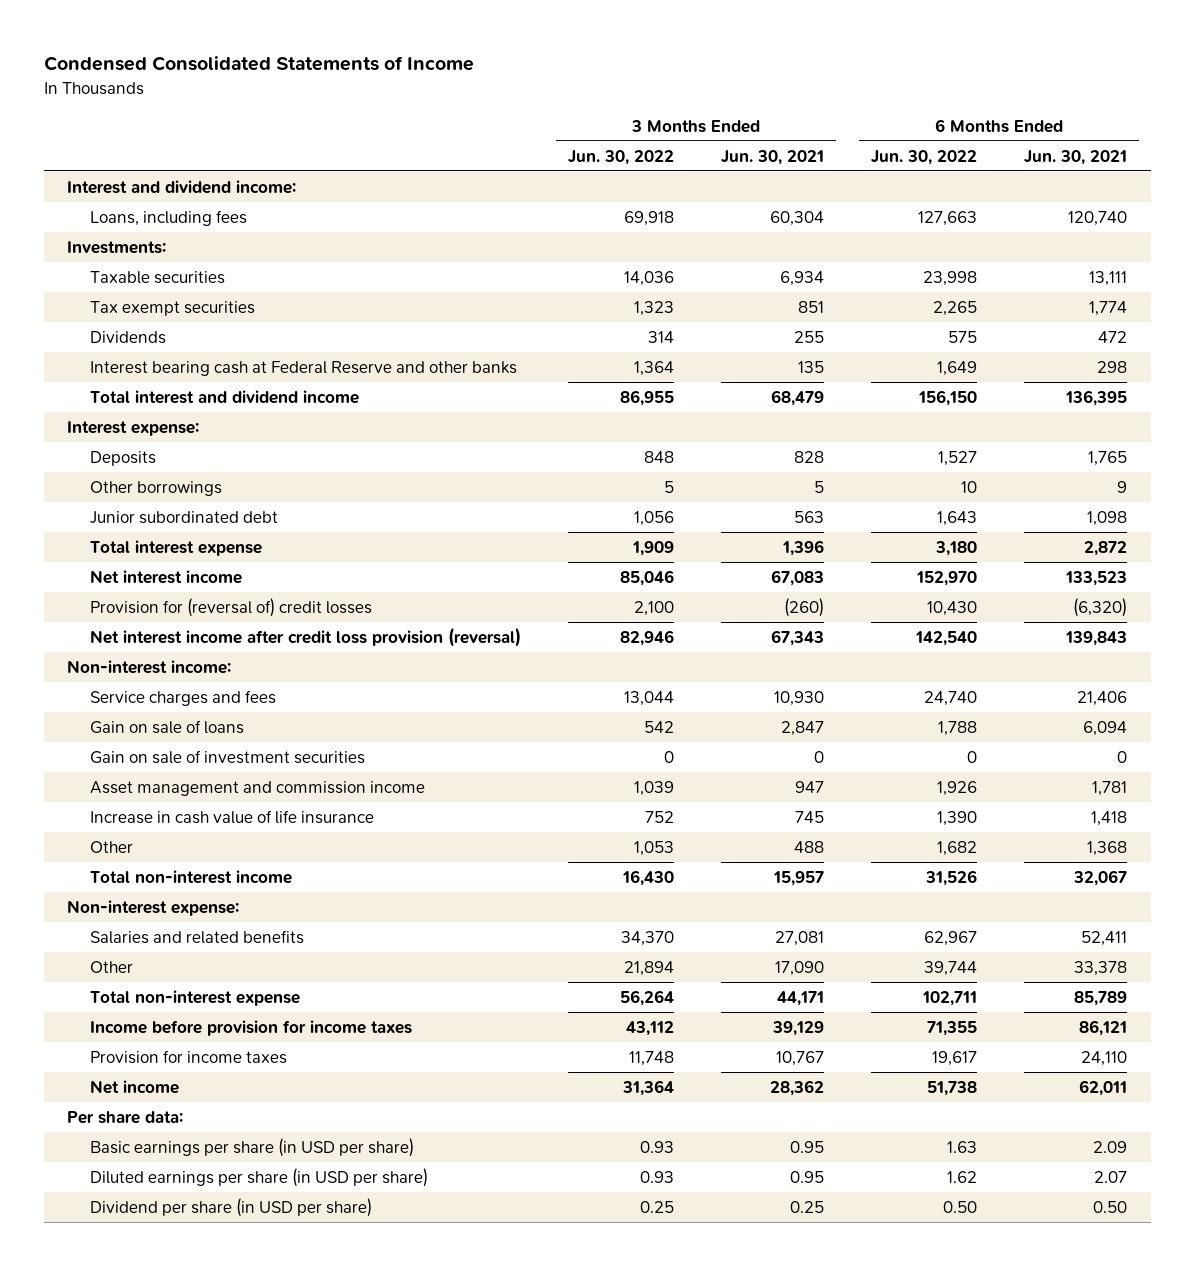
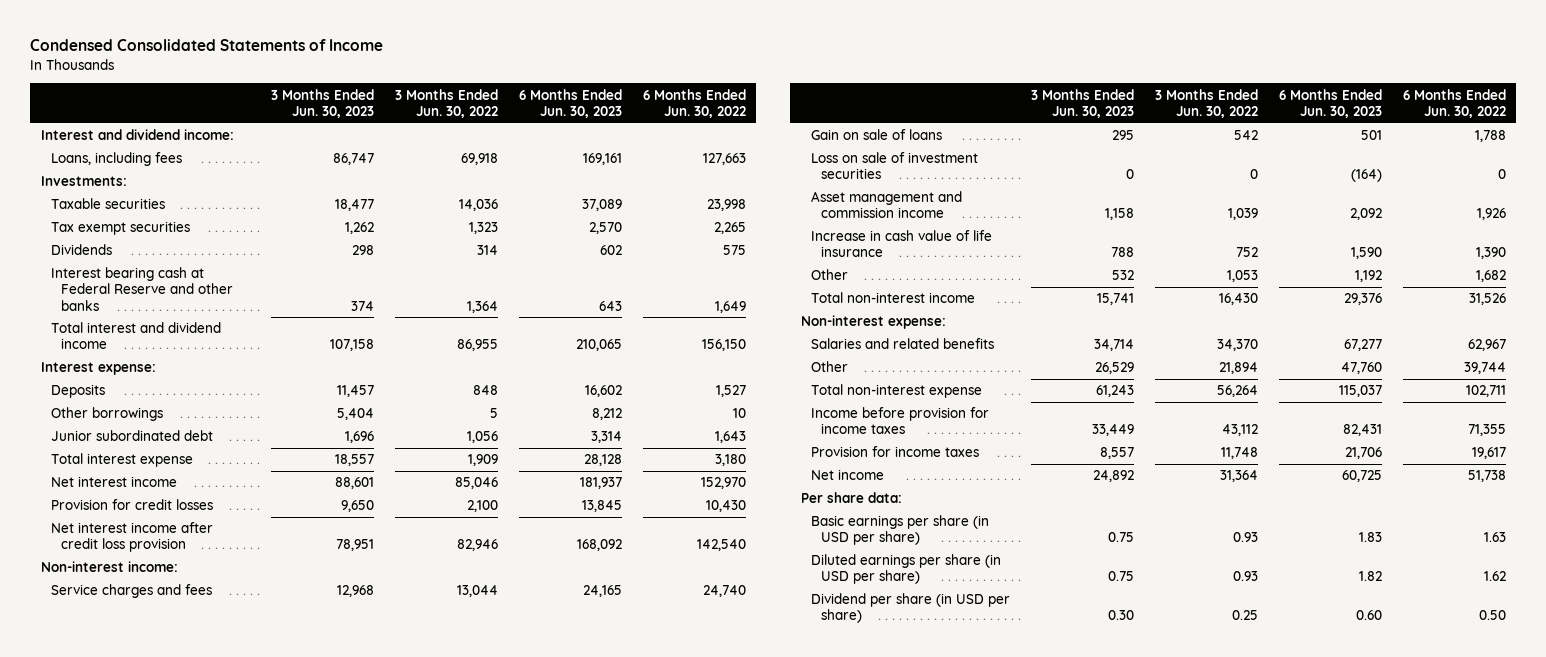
[721,149,825,165] Jun. 30, 2021 -> none
[1024,149,1128,165] Jun. 30, 2021 -> none
none -> [270,88,374,118] 3 Months Ended Jun. 30, 2023
none -> [518,88,622,118] 6 Months Ended Jun. 30, 2023
[89,597,372,617] Provision for (reversal of) credit losses -> [50,499,213,511] Provision for credit losses
[89,626,521,647] Net interest income after credit loss provision (reversal) -> [50,522,213,553] Net interest income after credit loss provision
[89,749,365,764] Gain on sale of investment securities -> [811,152,979,180] Loss on sale of investment securities

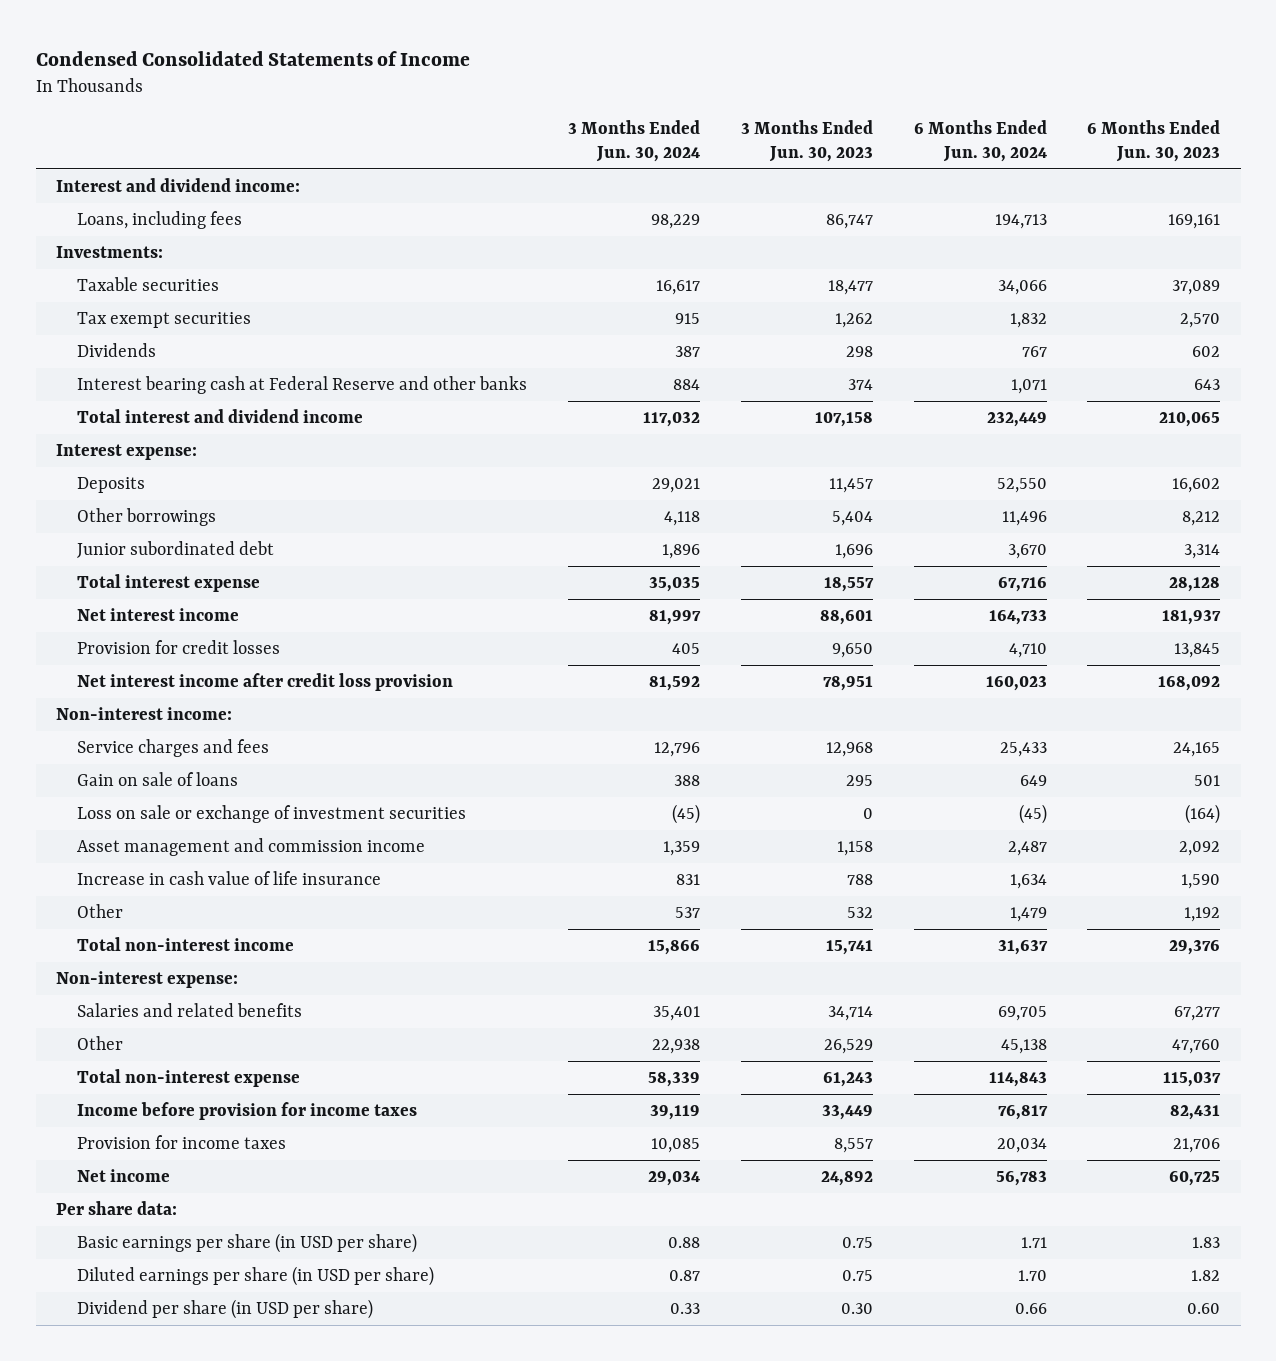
[394,88,498,118] 3 Months Ended Jun. 30, 2022 -> none
[642,88,746,118] 6 Months Ended Jun. 30, 2022 -> none
none -> [568,119,701,162] 3 Months Ended Jun. 30, 2024
none -> [913,119,1047,162] 6 Months Ended Jun. 30, 2024
[811,152,979,180] Loss on sale of investment securities -> [77,804,467,823] Loss on sale or exchange of investment securities

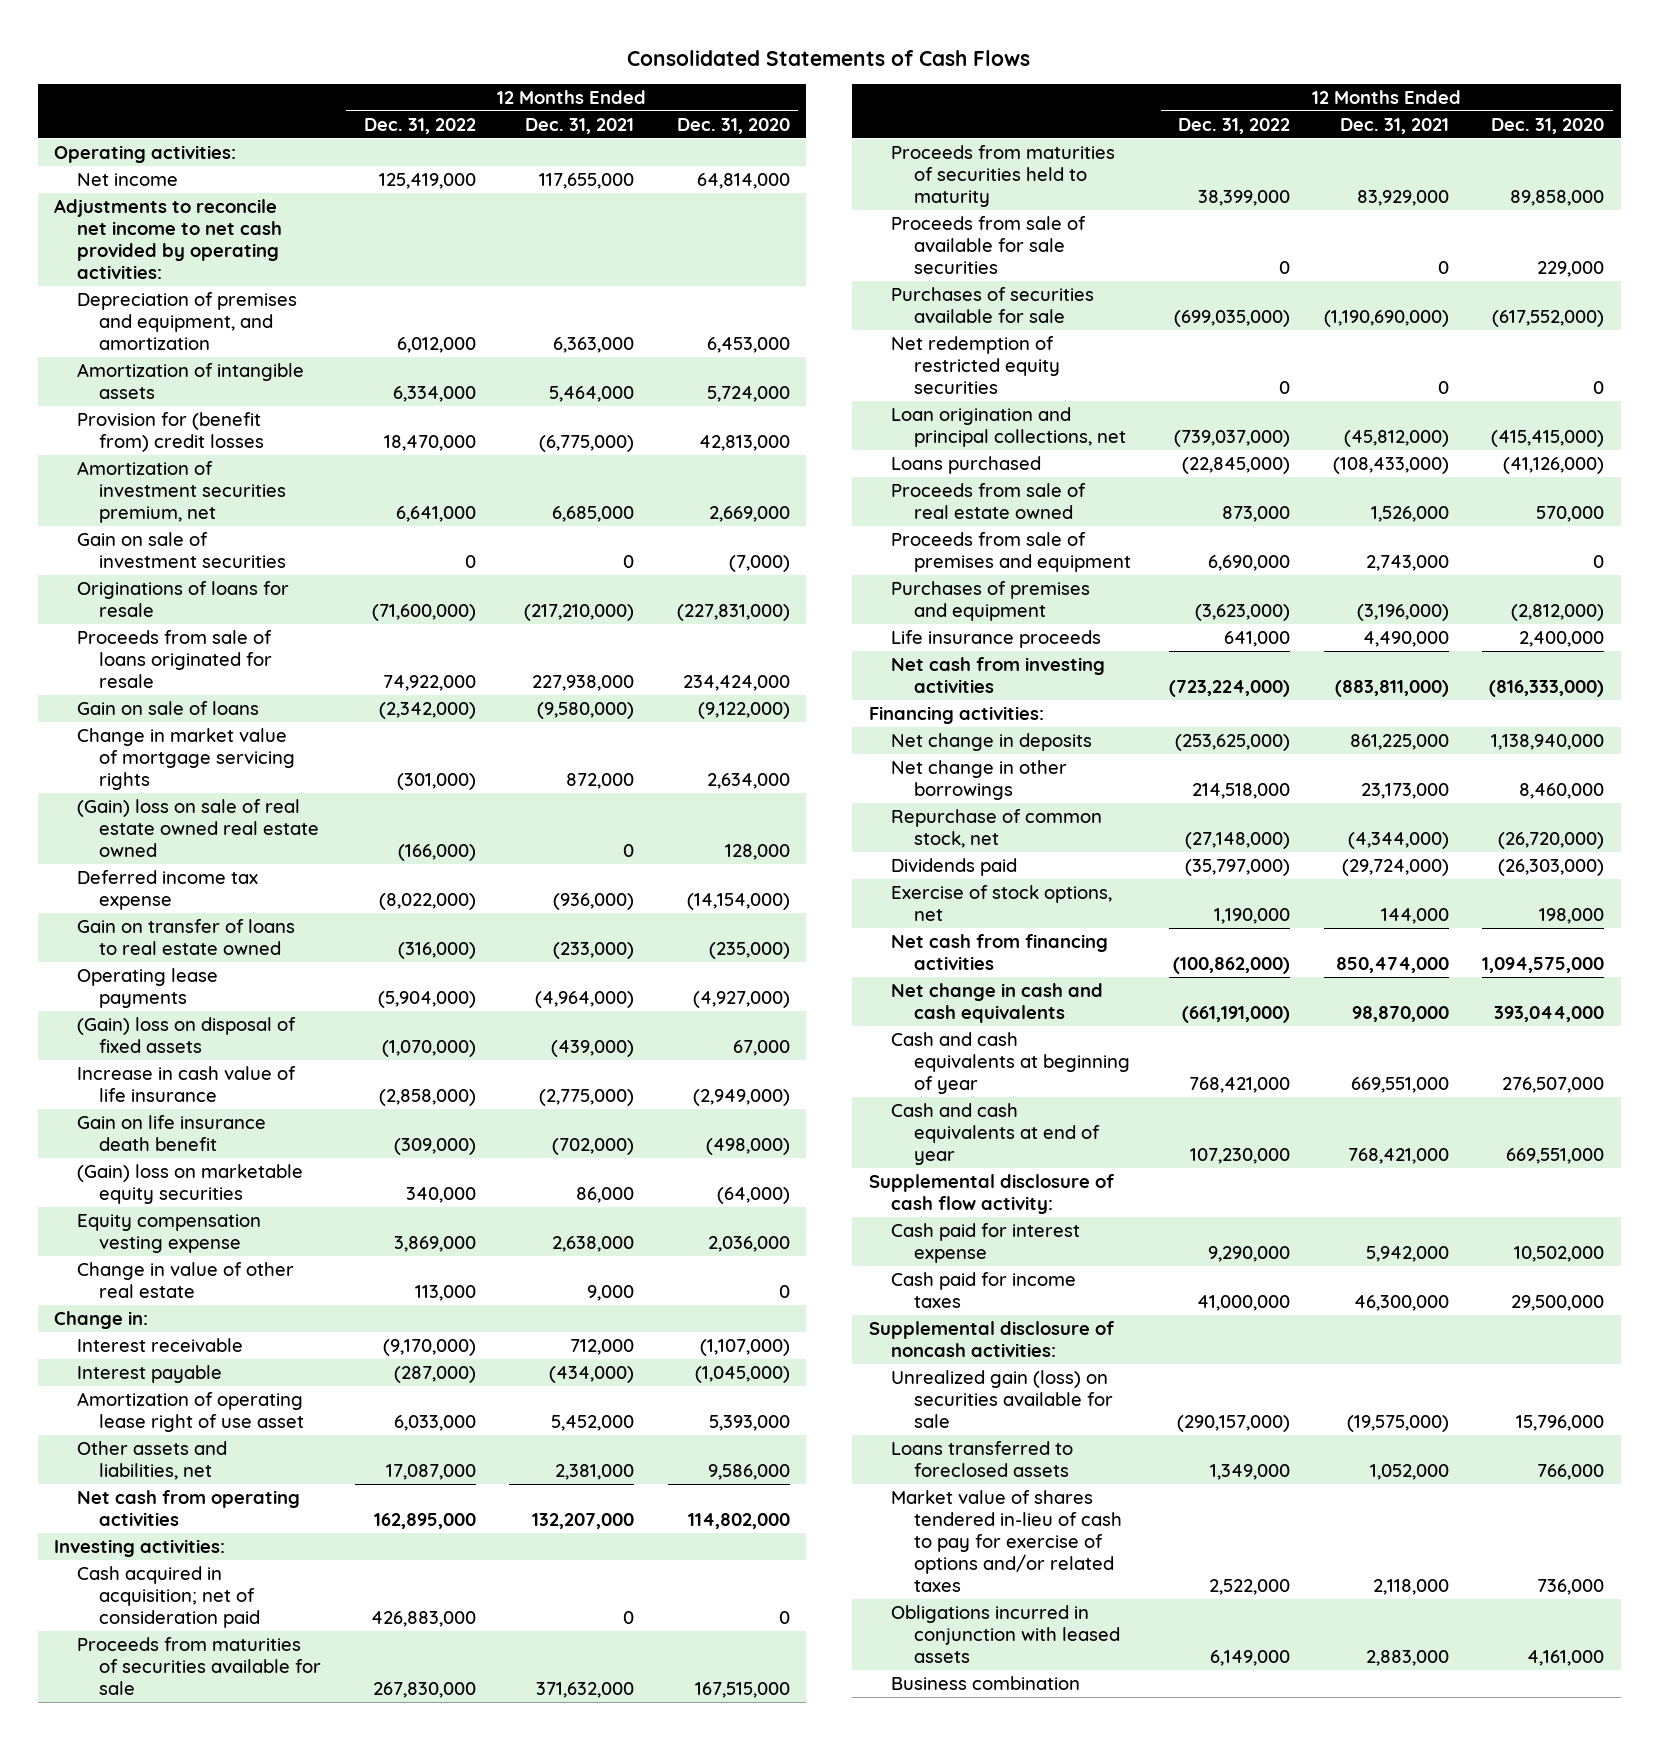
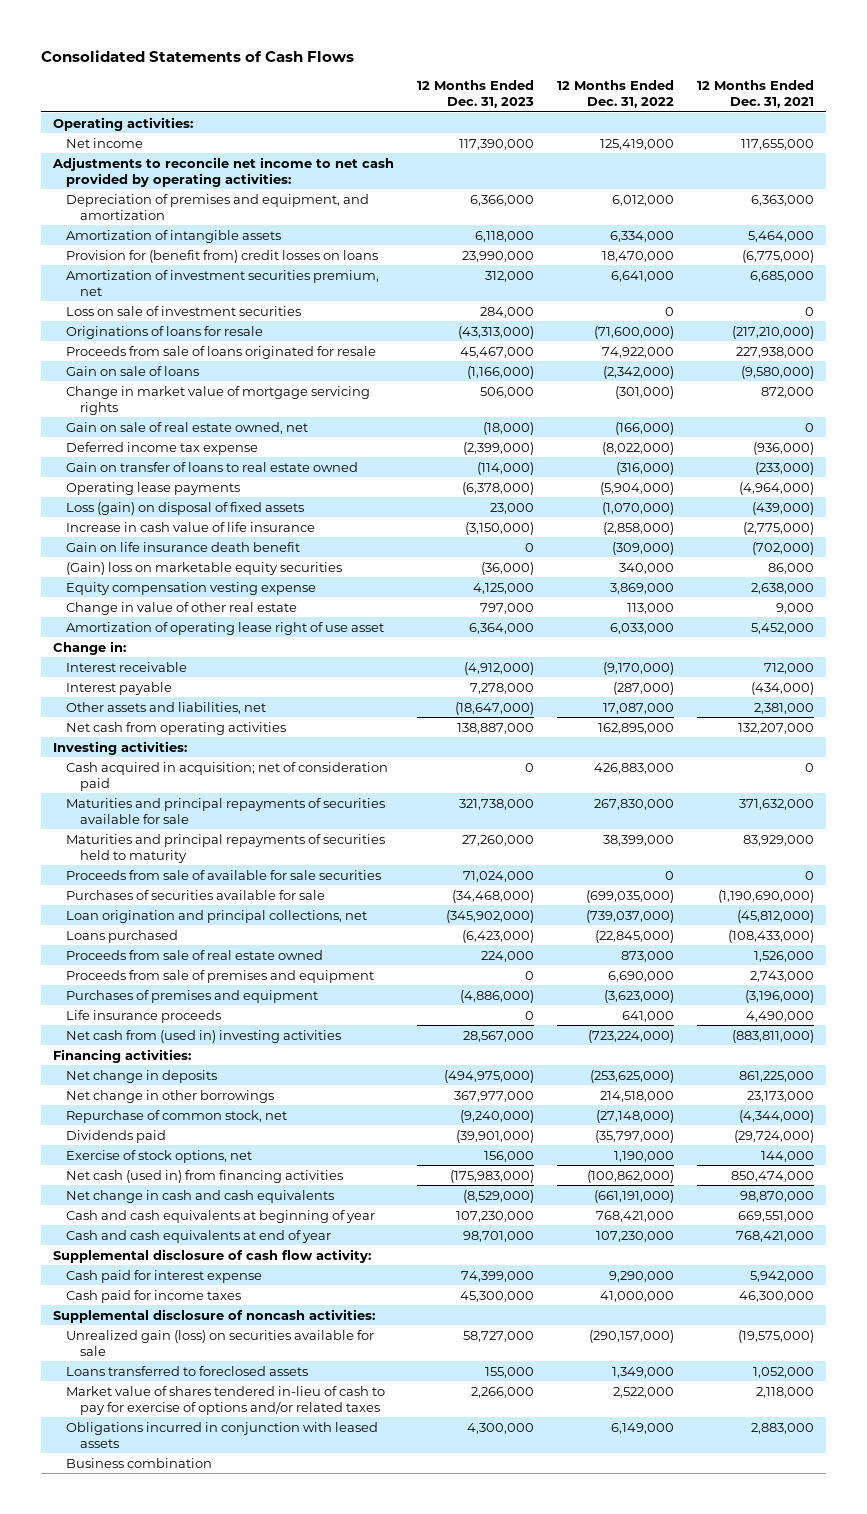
[676,117,790,134] Dec. 31, 2020 -> none
none -> [417,79,535,108] 12 Months Ended Dec. 31, 2023
[76,411,265,453] Provision for (benefit from) credit losses -> [66,249,379,263] Provision for (benefit from) credit losses on loans
[76,531,287,569] Gain on sale of investment securities -> [66,305,302,316] Loss on sale of investment securities
[76,798,320,858] (Gain) loss on sale of real estate owned real estate owned -> [66,421,309,434] Gain on sale of real estate owned, net
[76,1016,296,1054] (Gain) loss on disposal of fixed assets -> [66,501,305,515] Loss (gain) on disposal of fixed assets
[76,1391,305,1433] Amortization of operating lease right of use asset -> [66,621,385,635] Amortization of operating lease right of use asset
[76,1636,322,1696] Proceeds from maturities of securities available for sale -> [66,797,386,824] Maturities and principal repayments of securities available for sale
[891,144,1116,208] Proceeds from maturities of securities held to maturity -> [66,833,386,863] Maturities and principal repayments of securities held to maturity
[891,335,1060,395] Net redemption of restricted equity securities -> none
[891,656,1106,694] Net cash from investing activities -> [66,1029,342,1043] Net cash from (used in) investing activities
[891,933,1109,971] Net cash from financing activities -> [66,1169,344,1183] Net cash (used in) from financing activities

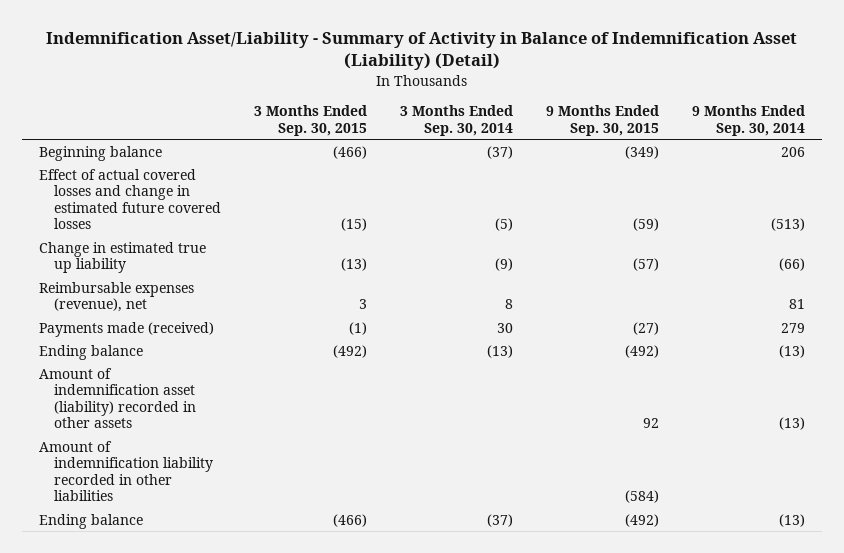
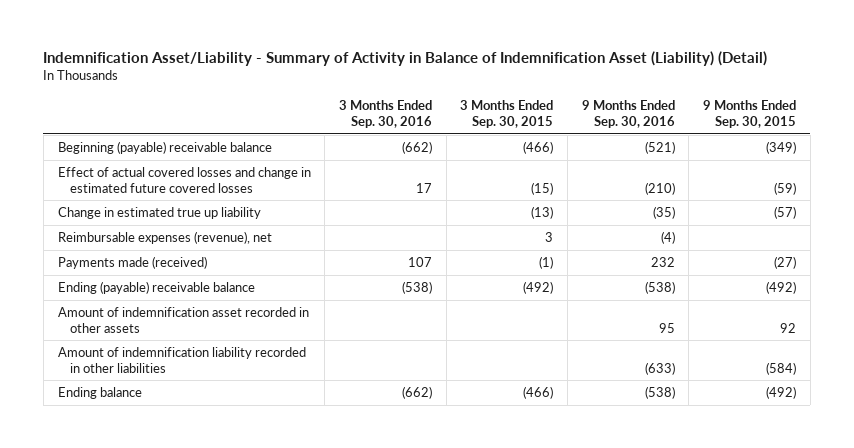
[399,105,513,136] 3 Months Ended Sep. 30, 2014 -> none
[692,105,806,136] 9 Months Ended Sep. 30, 2014 -> none
none -> [338,100,432,128] 3 Months Ended Sep. 30, 2016
none -> [581,100,675,128] 9 Months Ended Sep. 30, 2016
[38,145,162,161] Beginning balance -> [57,141,272,155] Beginning (payable) receivable balance
[38,344,143,360] Ending balance -> [57,281,255,295] Ending (payable) receivable balance
[38,367,196,429] Amount of indemnification asset (liability) recorded in other assets -> [57,307,309,333] Amount of indemnification asset recorded in other assets

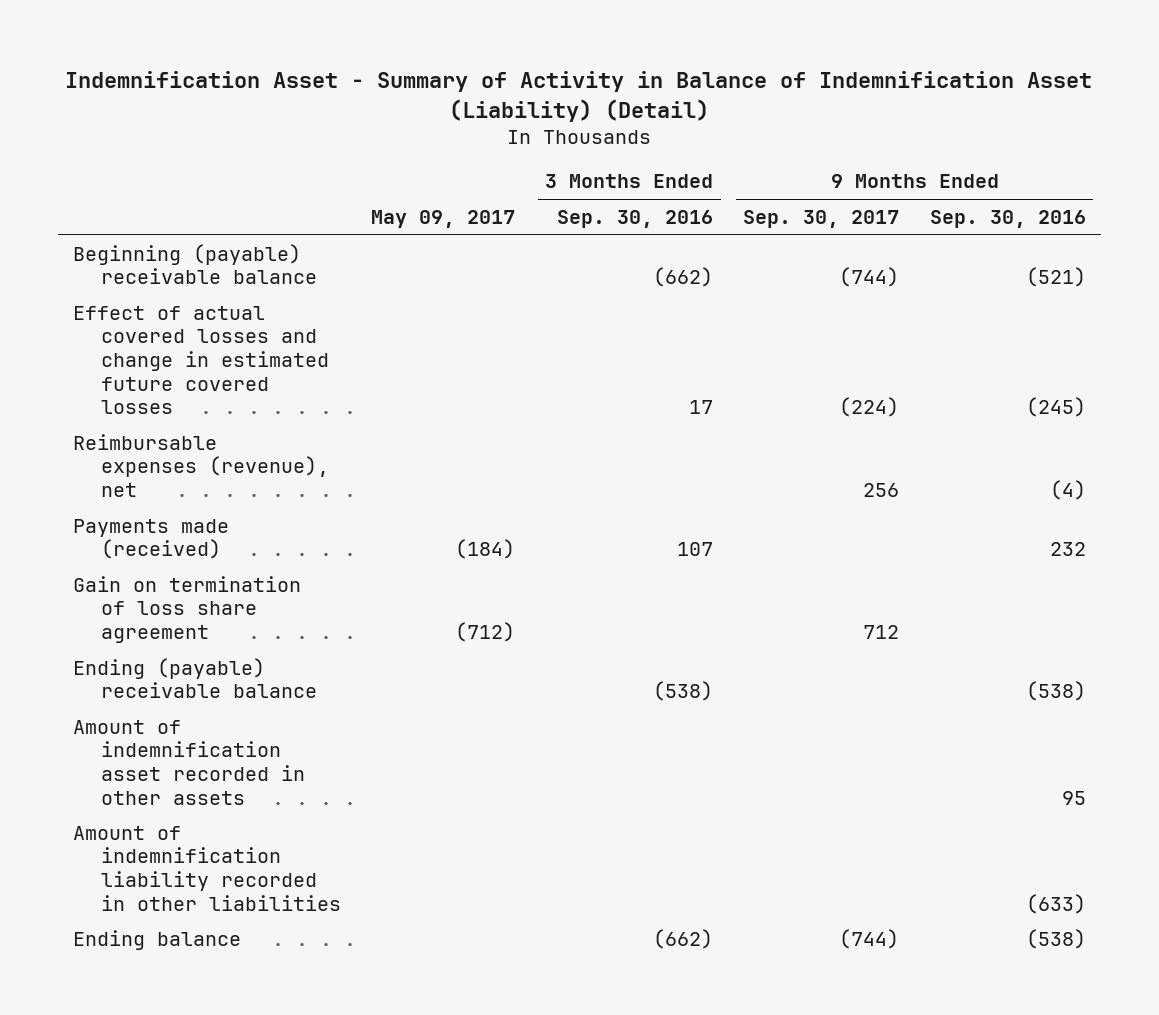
[43,51,768,67] Indemnification Asset/Liability - Summary of Activity in Balance of Indemnification Asset (Liability) (Detail) -> [65,70,1093,122] Indemnification Asset - Summary of Activity in Balance of Indemnification Asset (Liability) (Detail)
[460,100,554,128] 3 Months Ended Sep. 30, 2015 -> none
[702,100,796,128] 9 Months Ended Sep. 30, 2015 -> none
none -> [371,209,516,228] May 09, 2017
none -> [743,209,900,228] Sep. 30, 2017
[57,207,261,220] Change in estimated true up liability -> none
[644,181,675,195] (210) -> [1025,397,1086,418] (245)
none -> [73,575,302,644] Gain on termination of loss share agreement

